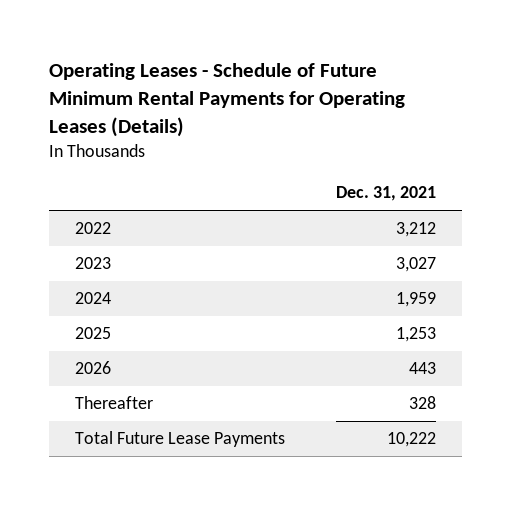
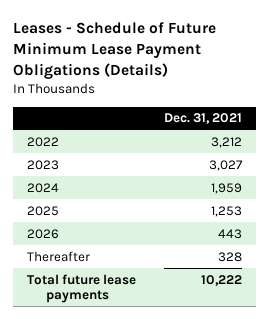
[49,63,406,137] Operating Leases - Schedule of Future Minimum Rental Payments for Operating Leases (Details) -> [12,22,216,80] Leases - Schedule of Future Minimum Lease Payment Obligations (Details)
[74,431,285,448] Total Future Lease Payments -> [26,273,136,304] Total future lease payments

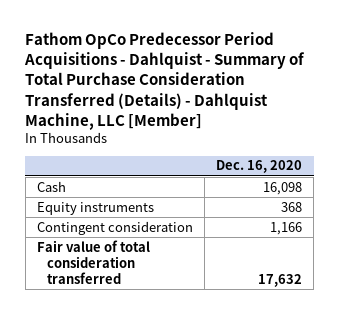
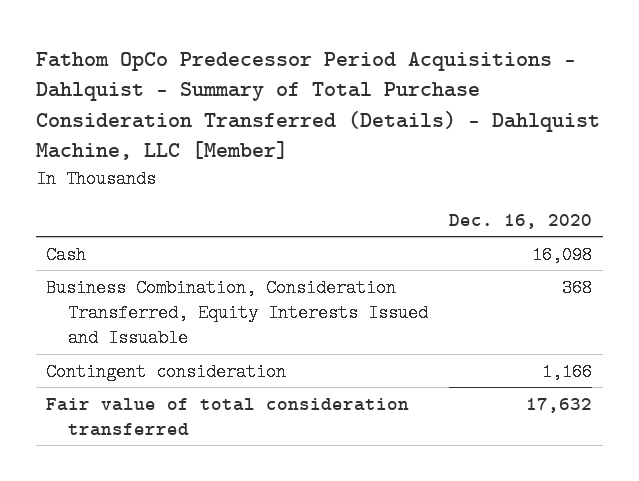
[37,201,155,215] Equity instruments -> [46,278,429,348] Business Combination, Consideration Transferred, Equity Interests Issued and Issuable

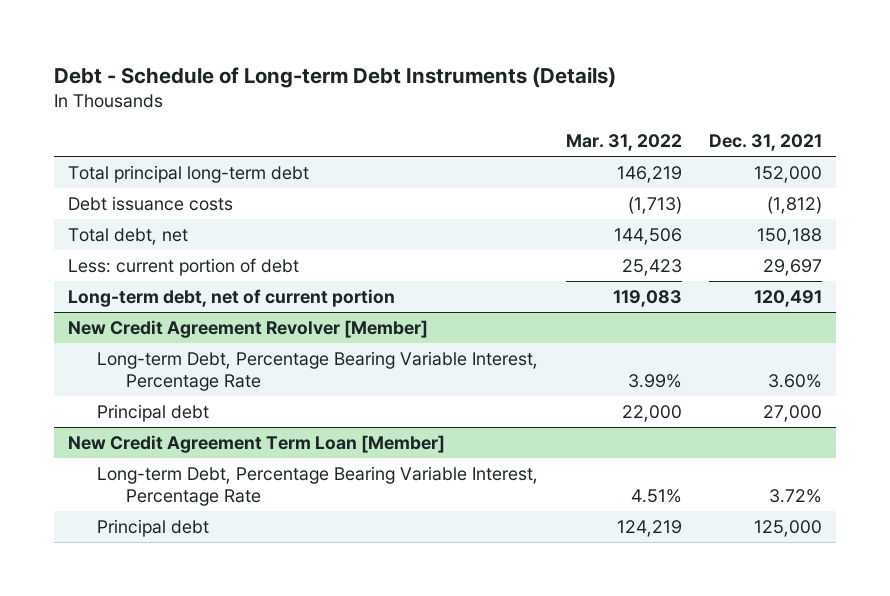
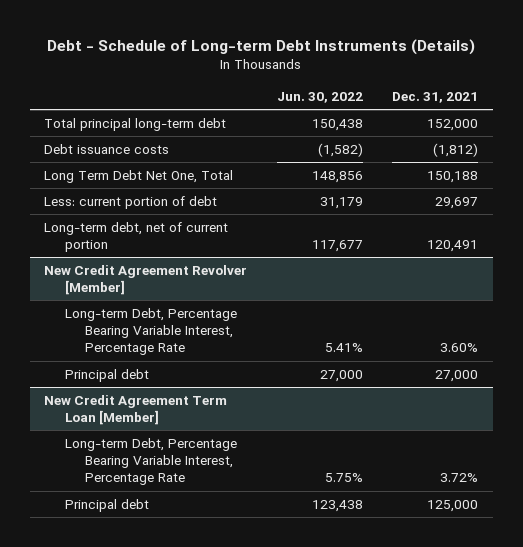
[565,134,682,152] Mar. 31, 2022 -> none
none -> [276,91,363,103] Jun. 30, 2022
[68,227,189,245] Total debt, net -> [44,170,234,184] Long Term Debt Net One, Total

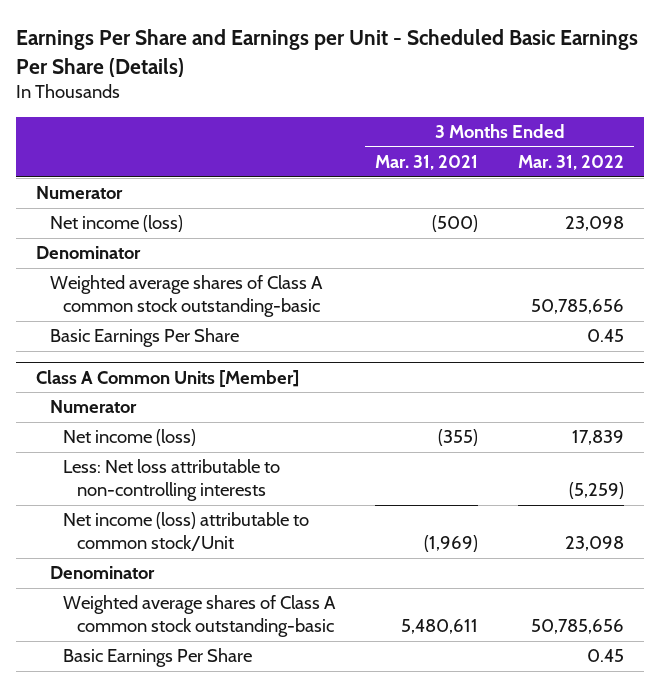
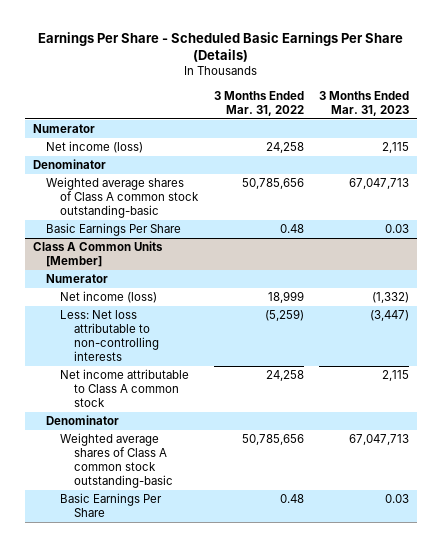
[16,28,639,77] Earnings Per Share and Earnings per Unit - Scheduled Basic Earnings Per Share (Details) -> [37,31,403,63] Earnings Per Share - Scheduled Basic Earnings Per Share (Details)
[375,155,479,171] Mar. 31, 2021 -> none
none -> [319,90,410,116] 3 Months Ended Mar. 31, 2023
[564,216,624,232] 23,098 -> [265,142,304,154] 24,258
[586,329,624,343] 0.45 -> [279,224,304,234] 0.48
[571,430,624,446] 17,839 -> [267,291,304,304] 18,999
[63,512,310,552] Net income (loss) attributable to common stock/Unit -> [60,369,190,407] Net income attributable to Class A common stock
[564,536,624,552] 23,098 -> [265,370,304,382] 24,258
[586,649,624,663] 0.45 -> [279,494,304,504] 0.48

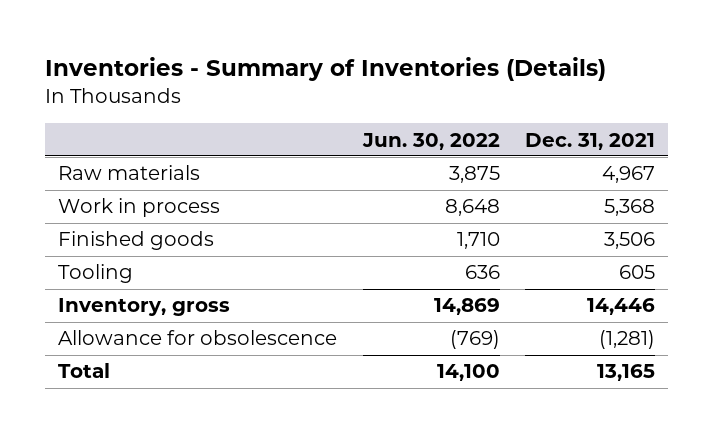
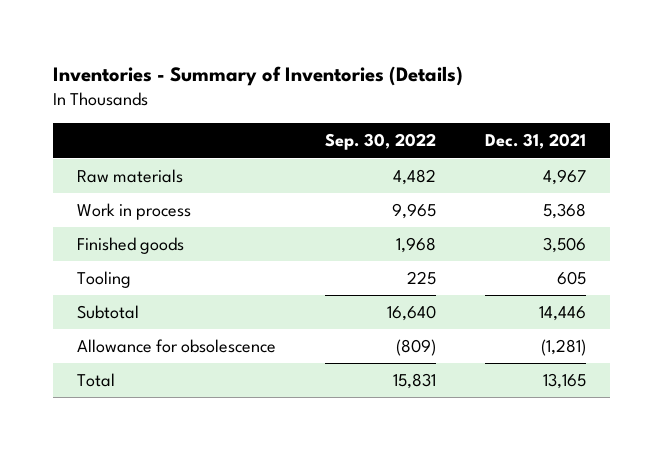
[361,132,500,150] Jun. 30, 2022 -> none
none -> [324,133,436,151] Sep. 30, 2022
[57,298,230,317] Inventory, gross -> [77,305,140,320] Subtotal

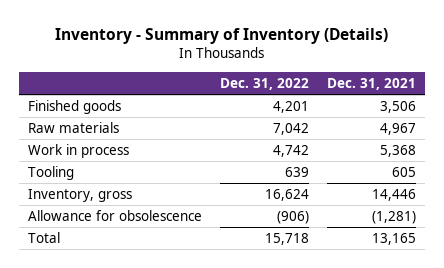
[52,65,463,86] Inventories - Summary of Inventories (Details) -> [55,27,389,44] Inventory - Summary of Inventory (Details)
[324,133,436,151] Sep. 30, 2022 -> none
none -> [220,78,310,91] Dec. 31, 2022
[77,237,185,255] Finished goods -> [27,100,121,115] Finished goods
[77,305,140,320] Subtotal -> [27,189,132,203] Inventory, gross

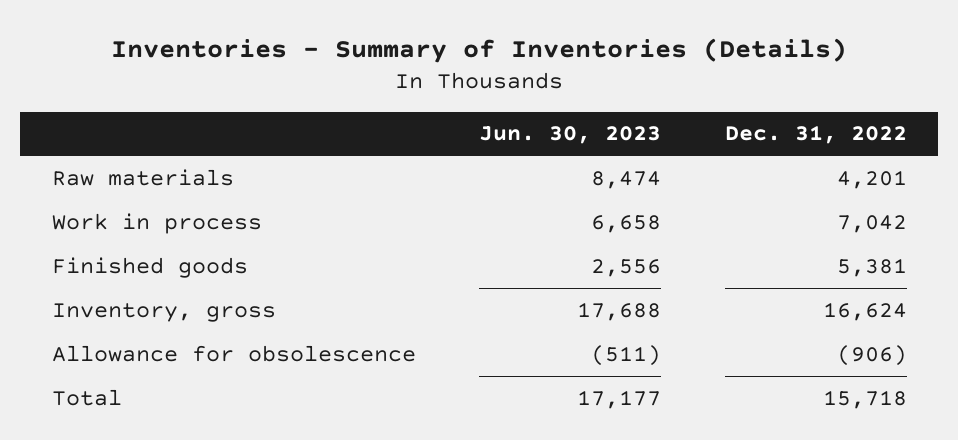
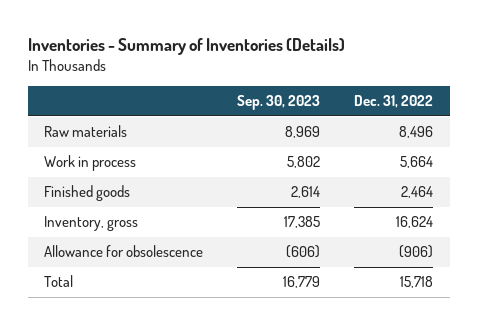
[479,126,662,145] Jun. 30, 2023 -> none
none -> [237,95,321,111] Sep. 30, 2023
[836,169,907,189] 4,201 -> [399,126,434,139] 8,496
[836,214,907,233] 7,042 -> [400,156,434,169] 5,664
[836,257,907,277] 5,381 -> [401,186,434,199] 2,464

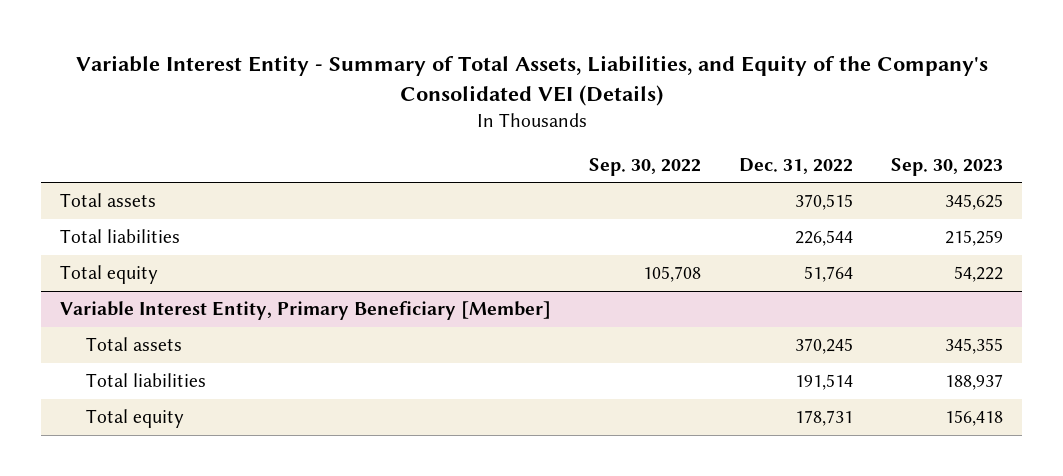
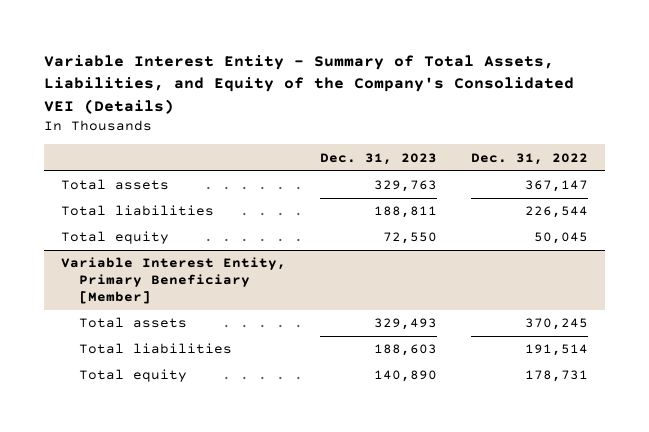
[589,157,702,176] Sep. 30, 2022 -> none
[891,157,1004,176] Sep. 30, 2023 -> none
none -> [319,152,437,165] Dec. 31, 2023
[795,194,854,211] 370,515 -> [524,180,588,193] 367,147
[804,266,854,283] 51,764 -> [533,232,588,245] 50,045

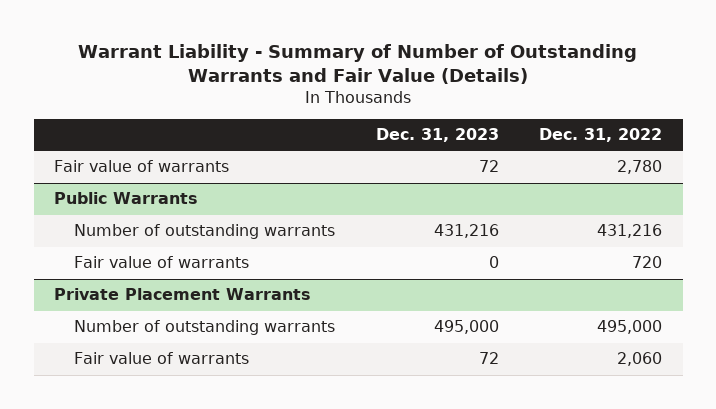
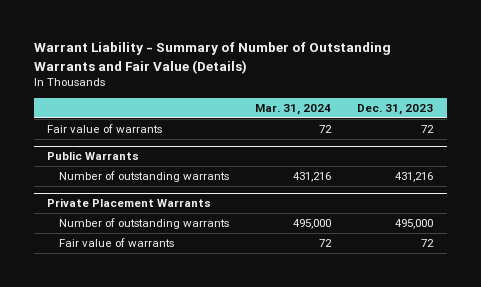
[539,128,663,143] Dec. 31, 2022 -> none
none -> [255,104,332,116] Mar. 31, 2024
[73,256,249,269] Fair value of warrants -> none

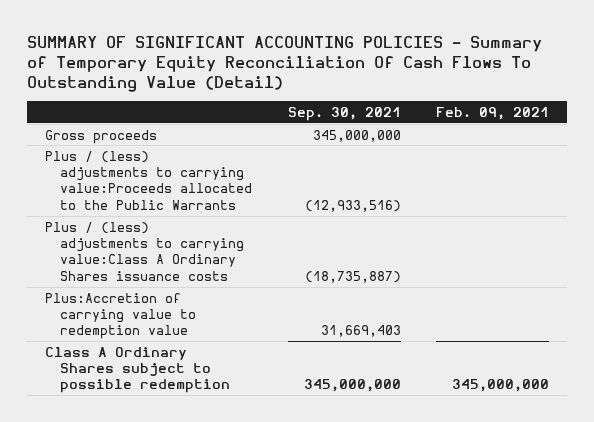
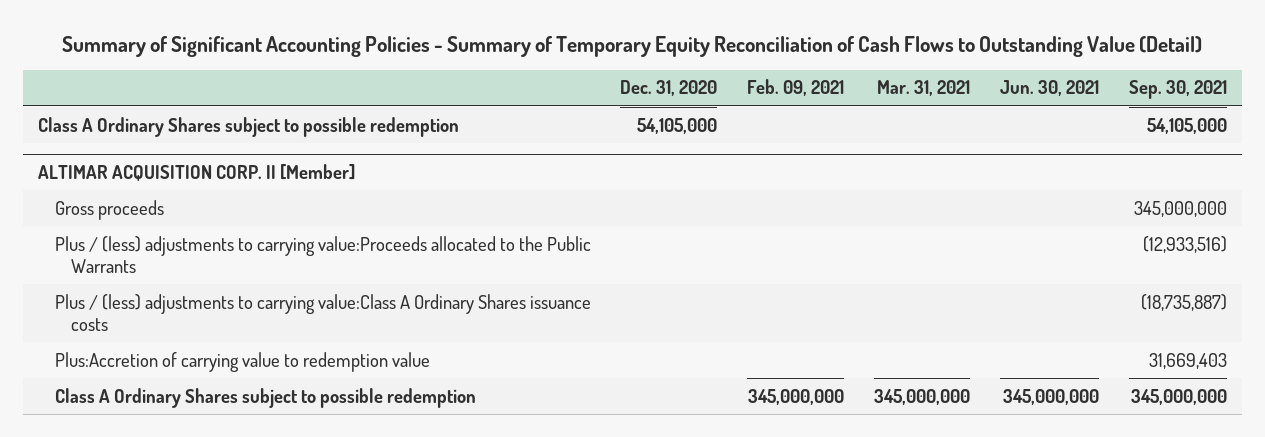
[27,35,543,93] SUMMARY OF SIGNIFICANT ACCOUNTING POLICIES - Summary of Temporary Equity Reconciliation Of Cash Flows To Outstanding Value (Detail) -> [62,35,1203,57] Summary of Significant Accounting Policies - Summary of Temporary Equity Reconciliation of Cash Flows to Outstanding Value (Detail)
none -> [620,80,718,97] Dec. 31, 2020
none -> [877,80,971,97] Mar. 31, 2021
none -> [999,80,1099,97] Jun. 30, 2021
none -> [38,116,460,137] Class A Ordinary Shares subject to possible redemption
none -> [38,163,356,181] ALTIMAR ACQUISITION CORP. II [Member]

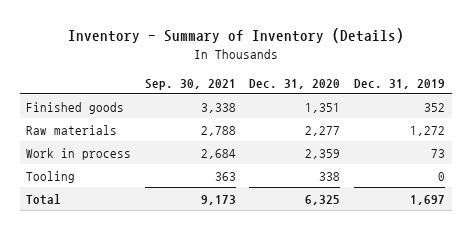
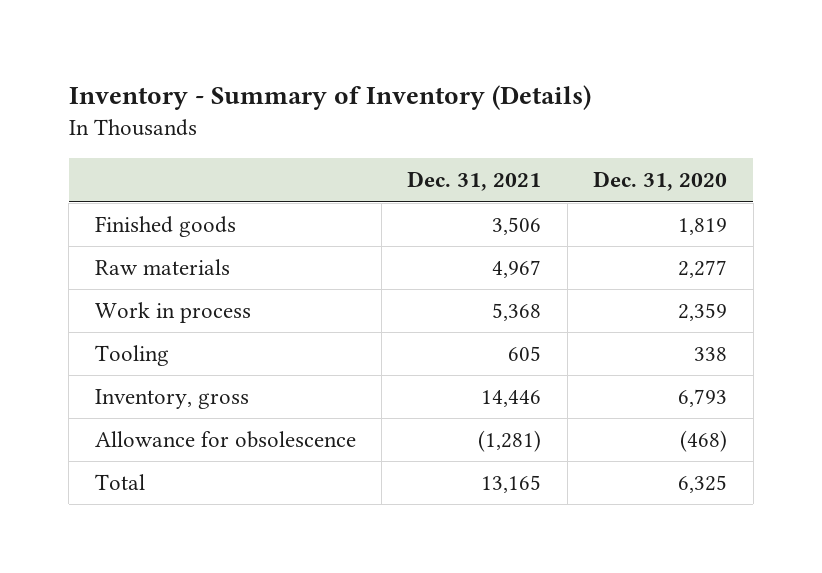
[144,78,236,90] Sep. 30, 2021 -> none
[353,78,445,89] Dec. 31, 2019 -> none
none -> [407,171,542,192] Dec. 31, 2021
[305,102,341,113] 1,351 -> [678,218,728,236] 1,819
none -> [94,389,249,410] Inventory, gross
none -> [94,431,356,449] Allowance for obsolescence

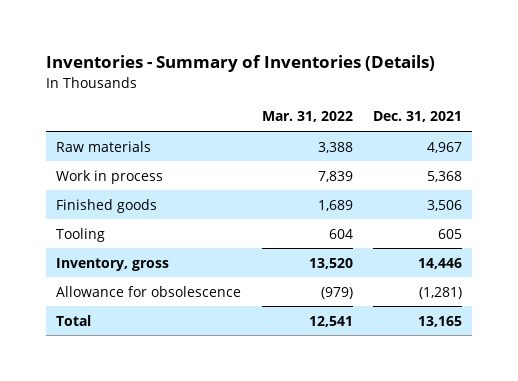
[68,85,591,111] Inventory - Summary of Inventory (Details) -> [46,55,436,73] Inventories - Summary of Inventories (Details)
[593,171,728,192] Dec. 31, 2020 -> none
none -> [261,111,353,123] Mar. 31, 2022
[94,216,236,238] Finished goods -> [56,198,158,213] Finished goods

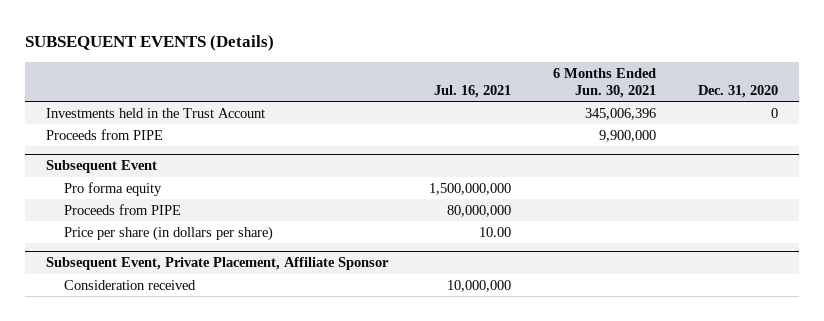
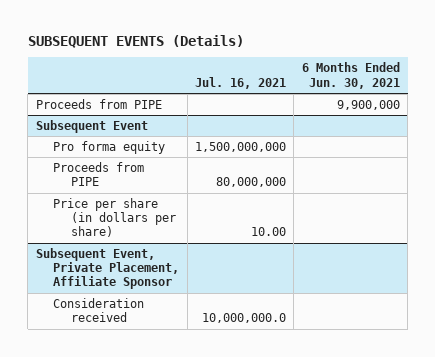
[697,84,778,98] Dec. 31, 2020 -> none
[45,107,265,118] Investments held in the Trust Account -> none
[447,279,512,292] 10,000,000 -> [201,313,286,324] 10,000,000.0

